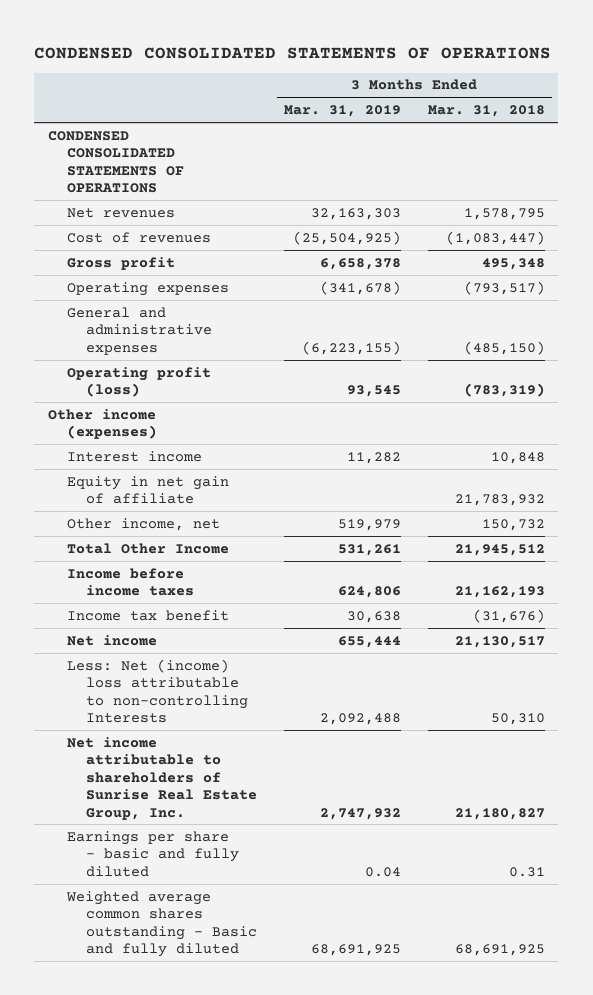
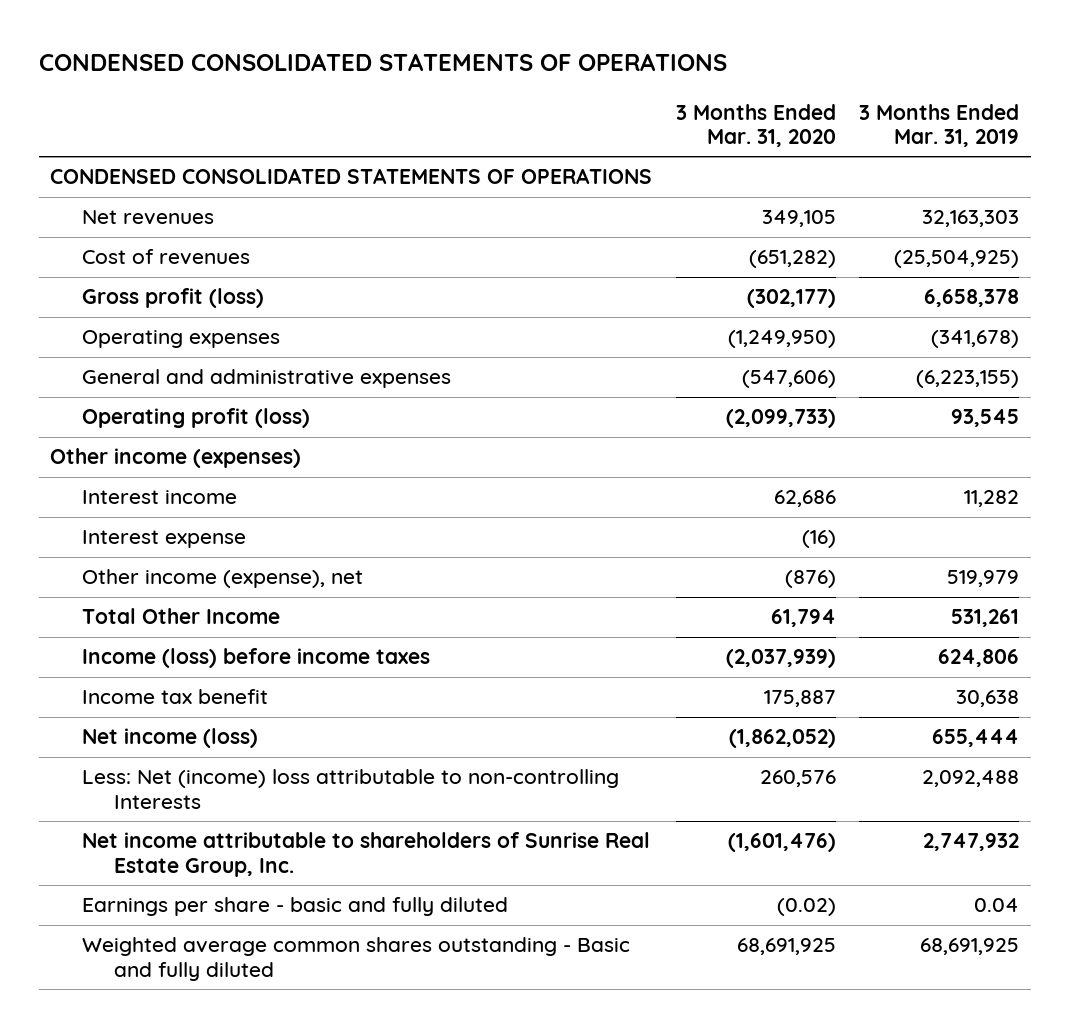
[427,105,545,118] Mar. 31, 2018 -> none
none -> [675,103,836,148] 3 Months Ended Mar. 31, 2020
[66,256,175,270] Gross profit -> [81,288,264,309] Gross profit (loss)
[66,475,229,505] Equity in net gain of affiliate -> none
none -> [81,530,246,549] Interest expense
[66,517,220,531] Other income, net -> [81,569,363,589] Other income (expense), net
[66,567,194,597] Income before income taxes -> [81,648,430,669] Income (loss) before income taxes
[66,634,157,646] Net income -> [81,728,258,749] Net income (loss)

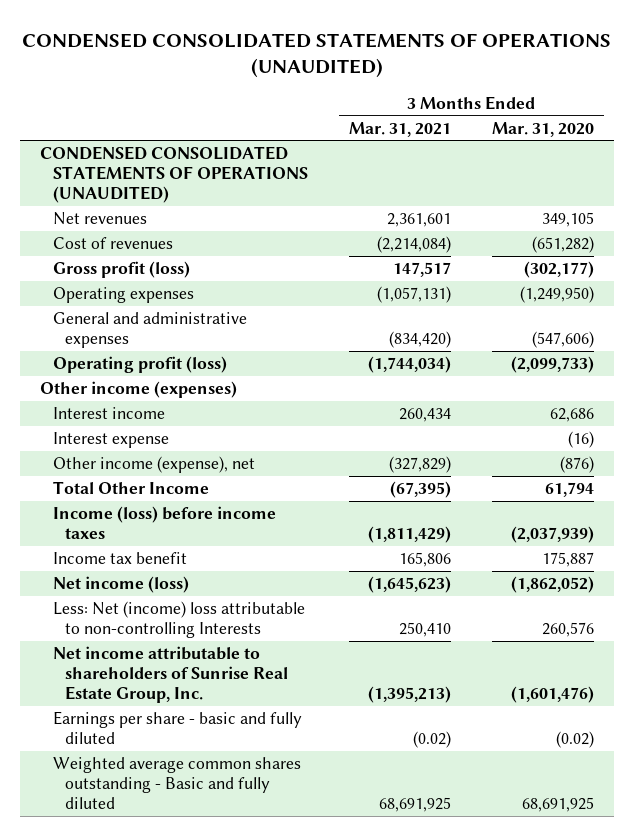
[38,53,727,72] CONDENSED CONSOLIDATED STATEMENTS OF OPERATIONS -> [22,32,612,79] CONDENSED CONSOLIDATED STATEMENTS OF OPERATIONS (UNAUDITED)
[859,103,1020,148] 3 Months Ended Mar. 31, 2019 -> none
none -> [348,121,451,137] Mar. 31, 2021
[50,168,653,185] CONDENSED CONSOLIDATED STATEMENTS OF OPERATIONS -> [40,146,308,204] CONDENSED CONSOLIDATED STATEMENTS OF OPERATIONS (UNAUDITED)

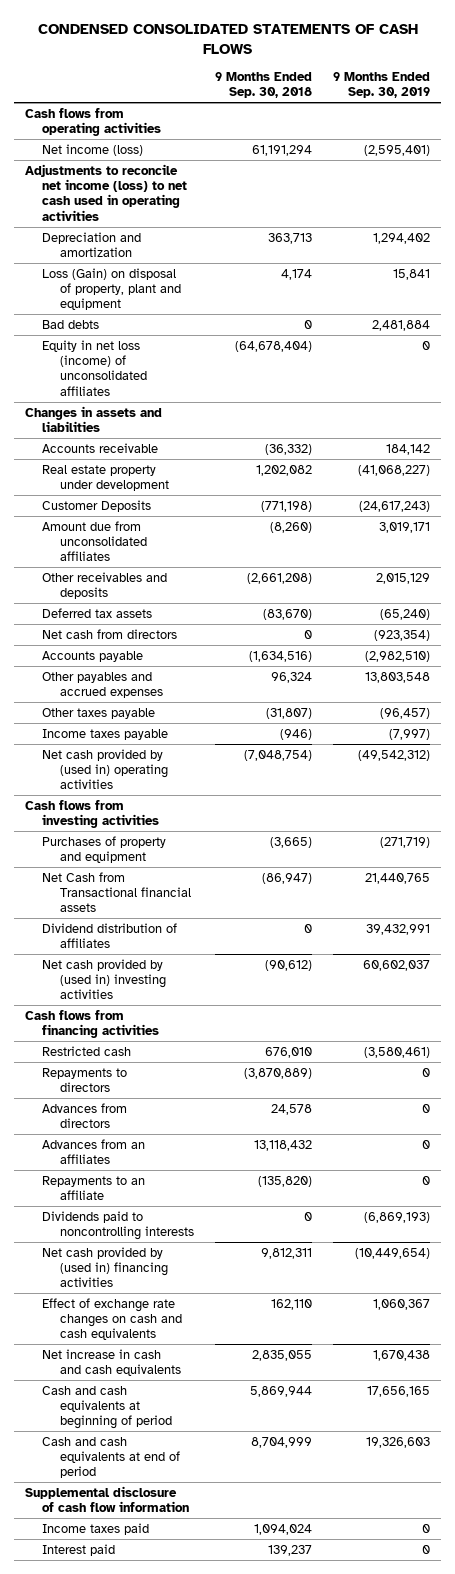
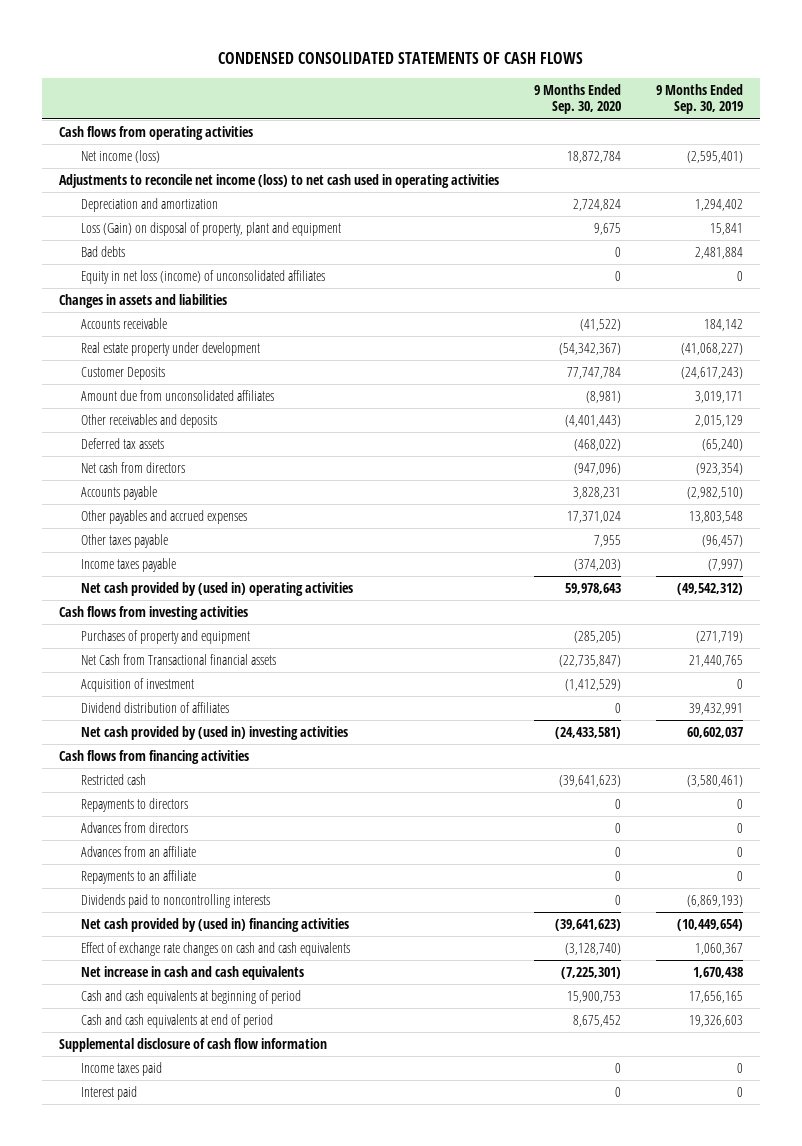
[215,71,313,99] 9 Months Ended Sep. 30, 2018 -> none
none -> [534,84,622,115] 9 Months Ended Sep. 30, 2020
none -> [80,678,194,693] Acquisition of investment
[42,1138,146,1165] Advances from an affiliates -> [80,846,196,858] Advances from an affiliate

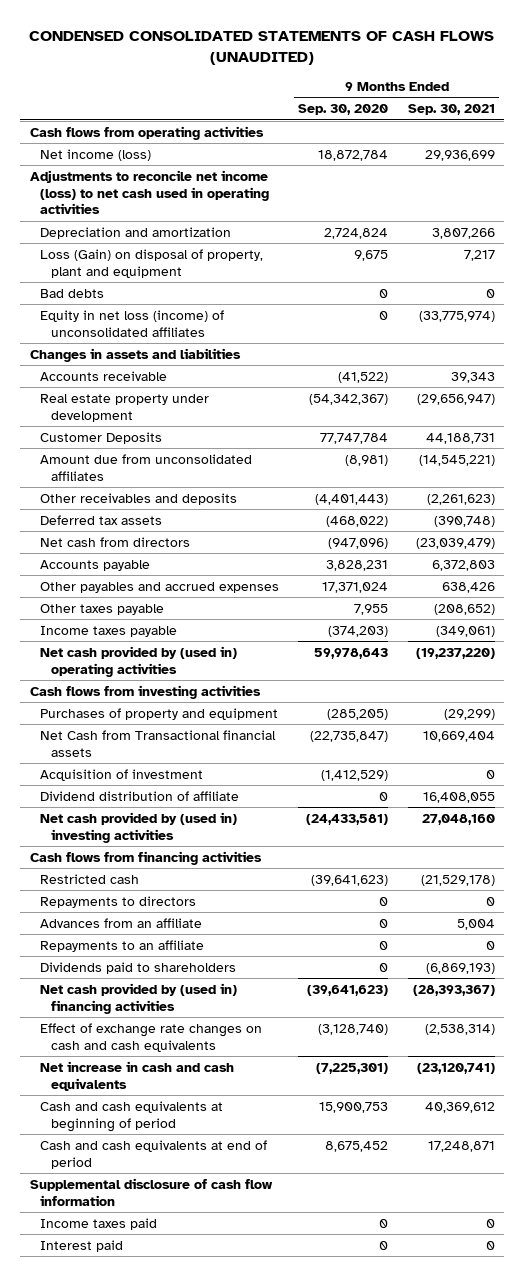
[218,51,584,64] CONDENSED CONSOLIDATED STATEMENTS OF CASH FLOWS -> [29,31,495,66] CONDENSED CONSOLIDATED STATEMENTS OF CASH FLOWS (UNAUDITED)
[655,84,743,115] 9 Months Ended Sep. 30, 2019 -> none
none -> [407,104,495,116] Sep. 30, 2021
[80,702,229,714] Dividend distribution of affiliates -> [40,790,240,801] Dividend distribution of affiliate
[80,822,188,834] Advances from directors -> none
[80,894,270,909] Dividends paid to noncontrolling interests -> [40,961,237,974] Dividends paid to shareholders

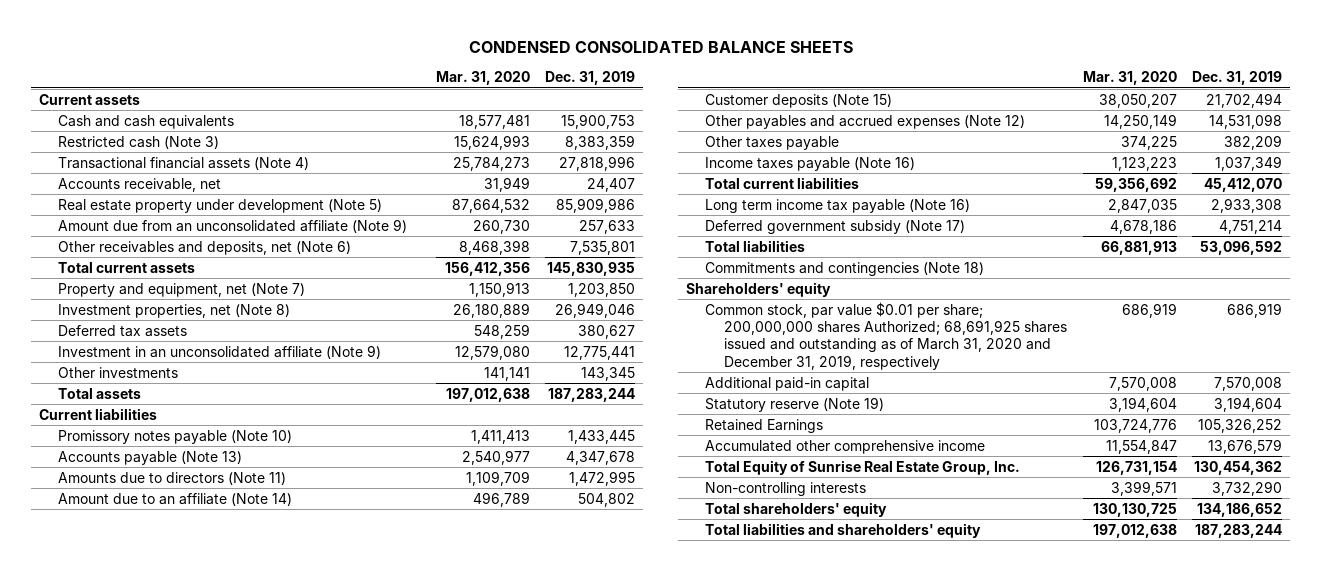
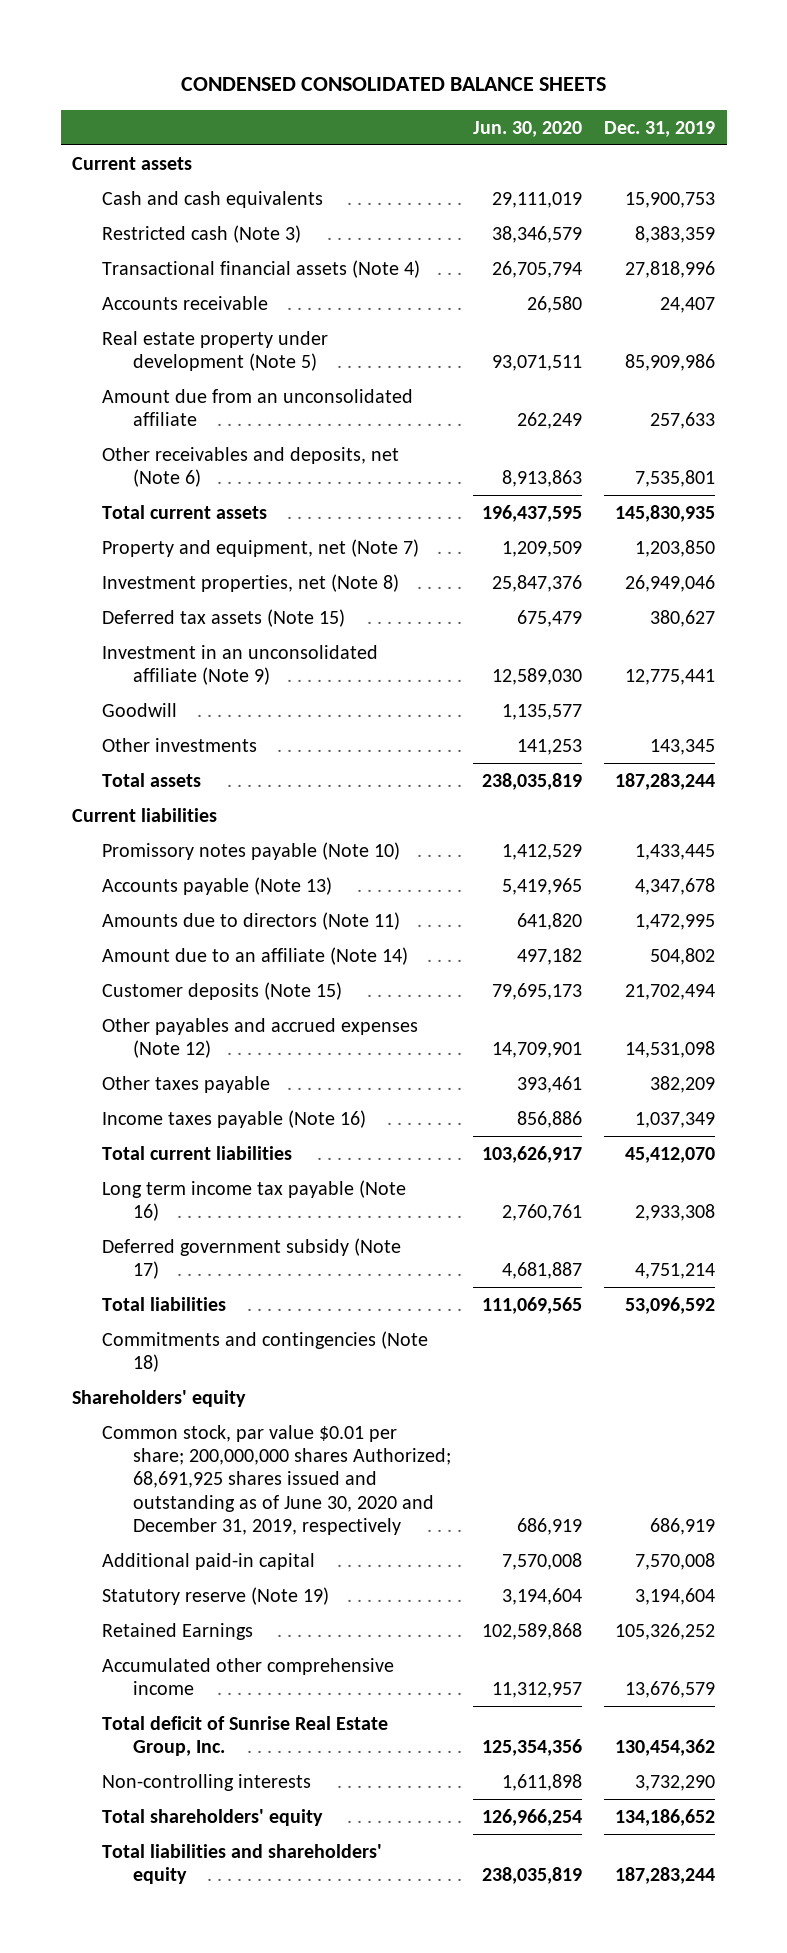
[436,71,531,86] Mar. 31, 2020 -> none
none -> [473,120,583,137] Jun. 30, 2020
[58,177,222,192] Accounts receivable, net -> [102,295,269,310] Accounts receivable
[58,218,408,233] Amount due from an unconsolidated affiliate (Note 9) -> [102,388,414,427] Amount due from an unconsolidated affiliate
[58,324,188,337] Deferred tax assets -> [102,608,346,627] Deferred tax assets (Note 15)
none -> [102,702,178,717] Goodwill
[704,301,1068,370] Common stock, par value $0.01 per share; 200,000,000 shares Authorized; 68,691,925 shares issued and outstanding as of March 31, 2020 and December 31, 2019, respectively -> [102,1424,451,1535] Common stock, par value $0.01 per share; 200,000,000 shares Authorized; 68,691,925 shares issued and outstanding as of June 30, 2020 and December 31, 2019, respectively
[704,459,1020,475] Total Equity of Sunrise Real Estate Group, Inc. -> [102,1715,389,1757] Total deficit of Sunrise Real Estate Group, Inc.

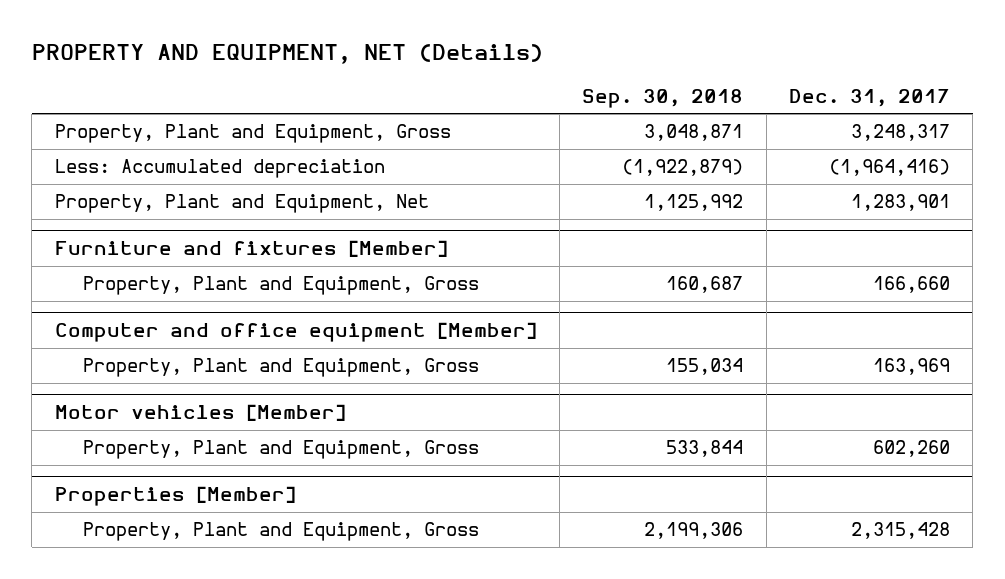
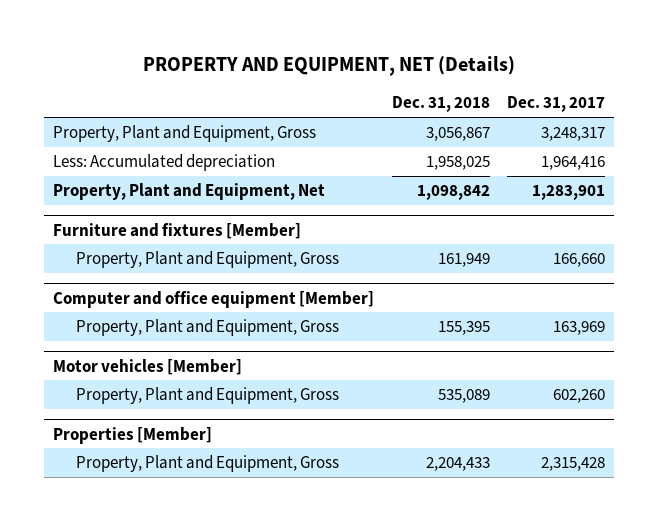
[582,88,744,108] Sep. 30, 2018 -> none
none -> [391,96,490,113] Dec. 31, 2018
[828,159,950,177] (1,964,416) -> [541,156,606,171] 1,964,416

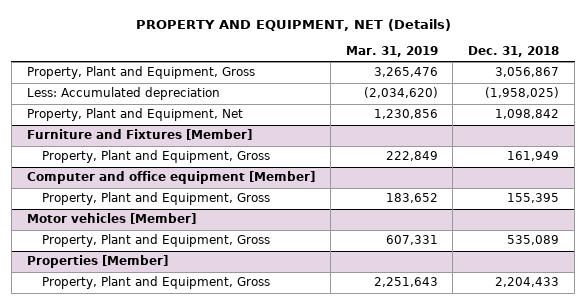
[507,96,606,113] Dec. 31, 2017 -> none
none -> [345,45,438,57] Mar. 31, 2019
[425,156,490,171] 1,958,025 -> [485,87,560,99] (1,958,025)
[53,222,302,239] Furniture and fixtures [Member] -> [26,129,252,141] Furniture and Fixtures [Member]

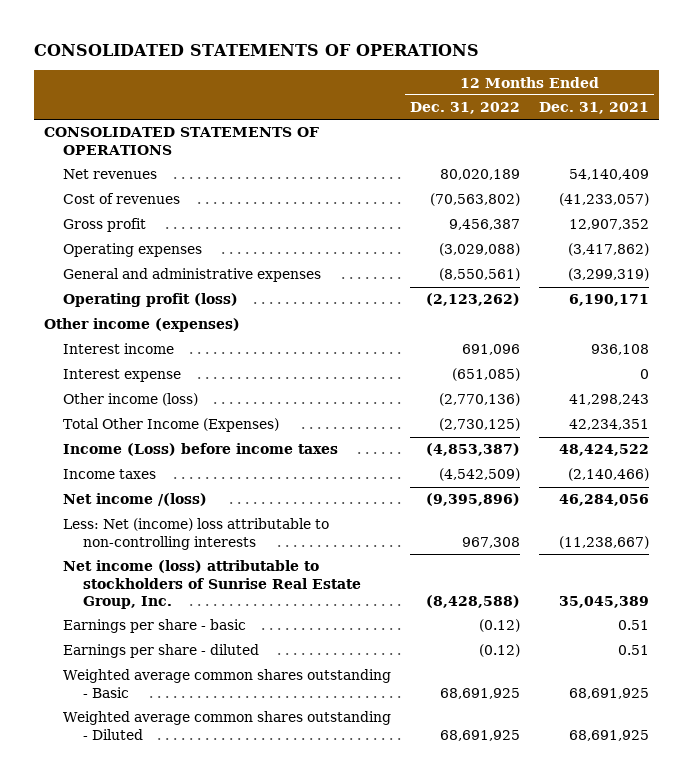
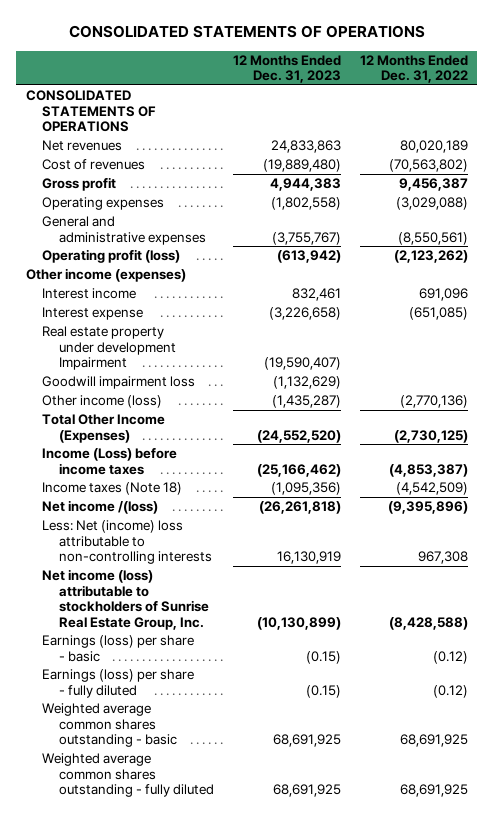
[539,102,650,115] Dec. 31, 2021 -> none
none -> [232,54,341,84] 12 Months Ended Dec. 31, 2023
none -> [42,326,176,371] Real estate property under development Impairment
none -> [42,376,196,390] Goodwill impairment loss
[63,469,157,480] Income taxes -> [42,482,183,496] Income taxes (Note 18)
[63,619,247,634] Earnings per share - basic -> [42,635,195,662] Earnings (loss) per share - basic
[63,644,260,659] Earnings per share - diluted -> [42,669,195,698] Earnings (loss) per share - fully diluted
[63,669,392,698] Weighted average common shares outstanding - Basic -> [42,703,177,748] Weighted average common shares outstanding - basic
[63,711,392,740] Weighted average common shares outstanding - Diluted -> [42,753,214,798] Weighted average common shares outstanding - fully diluted

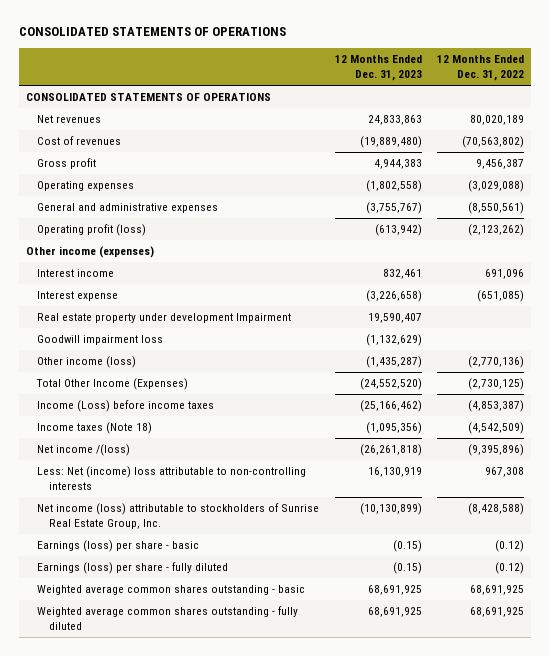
[263,357,341,371] (19,590,407) -> [367,313,422,324] 19,590,407

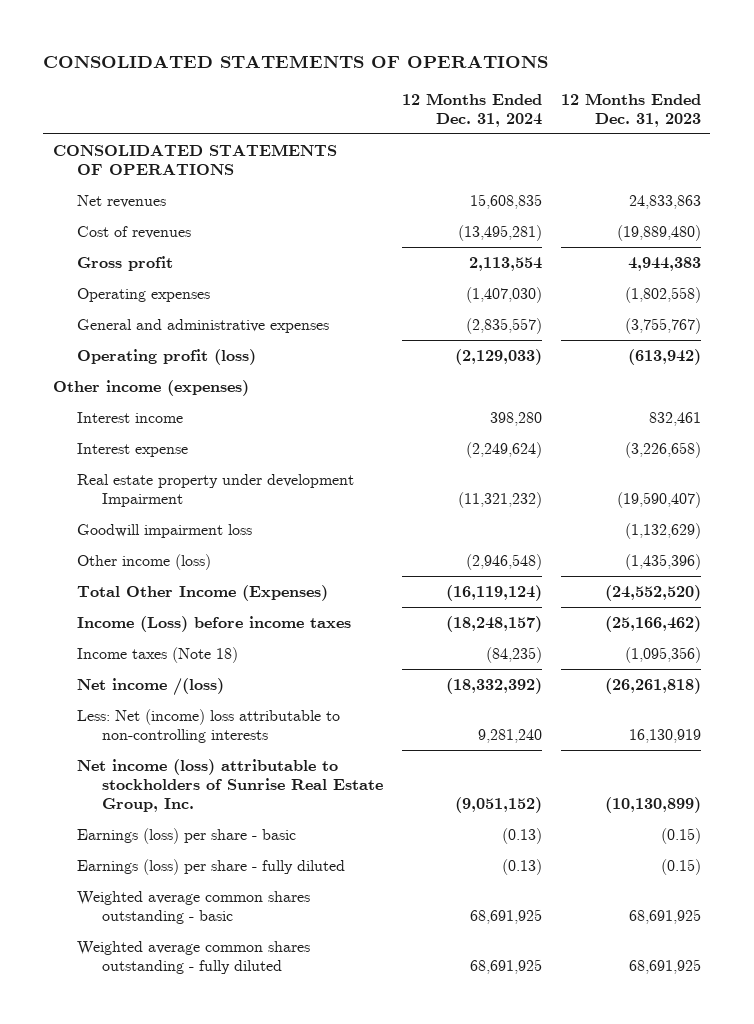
[436,55,524,82] 12 Months Ended Dec. 31, 2022 -> none
none -> [401,92,542,127] 12 Months Ended Dec. 31, 2024
[367,313,422,324] 19,590,407 -> [616,492,701,509] (19,590,407)
[365,356,422,369] (1,435,287) -> [624,554,701,571] (1,435,396)

